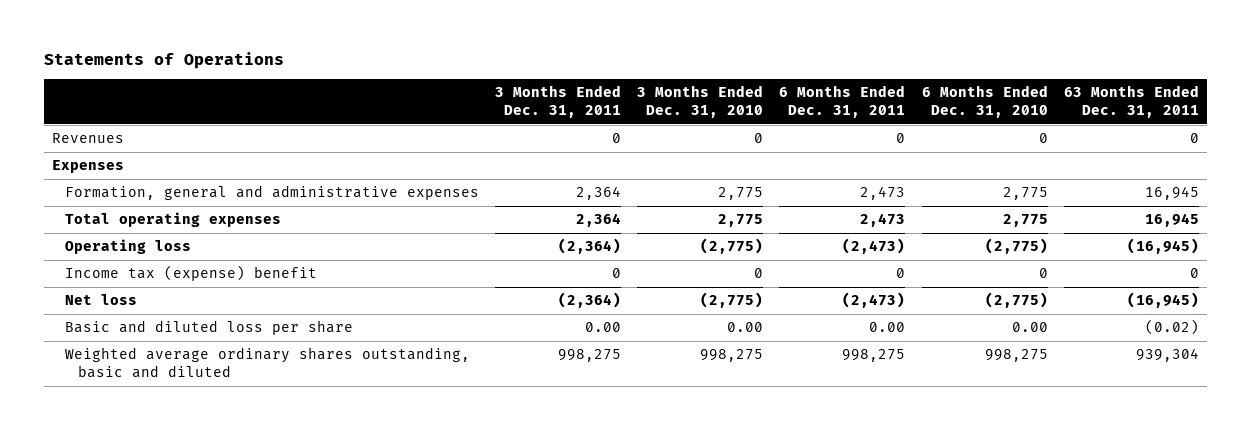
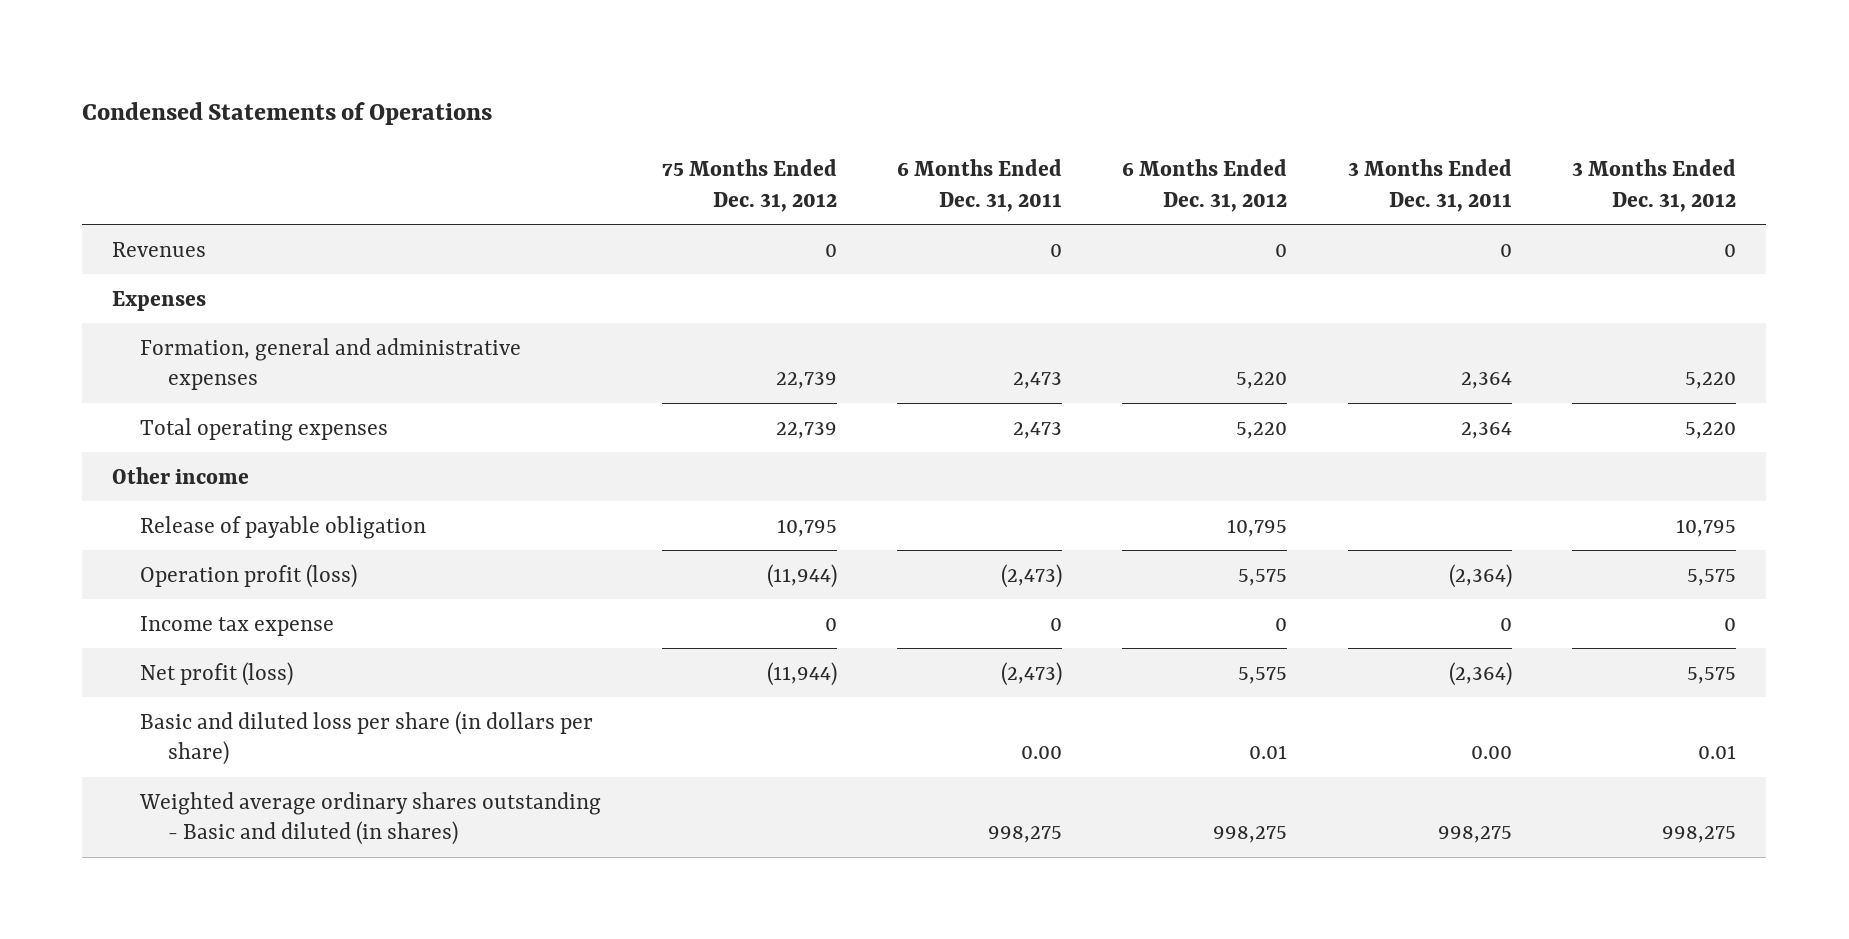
[43,52,284,70] Statements of Operations -> [82,101,493,125] Condensed Statements of Operations
[637,85,764,118] 3 Months Ended Dec. 31, 2010 -> none
[921,85,1048,118] 6 Months Ended Dec. 31, 2010 -> none
[1063,85,1199,118] 63 Months Ended Dec. 31, 2011 -> none
none -> [661,158,837,212] 75 Months Ended Dec. 31, 2012
none -> [1122,158,1288,212] 6 Months Ended Dec. 31, 2012
none -> [1572,158,1737,212] 3 Months Ended Dec. 31, 2012
none -> [112,466,250,484] Other income
none -> [140,515,427,539] Release of payable obligation
[64,239,191,255] Operating loss -> [140,563,358,588] Operation profit (loss)
[64,265,317,282] Income tax (expense) benefit -> [140,615,335,636] Income tax expense
[64,294,137,306] Net loss -> [140,661,294,686] Net profit (loss)
[64,320,353,336] Basic and diluted loss per share -> [140,710,594,766] Basic and diluted loss per share (in dollars per share)
[64,347,470,378] Weighted average ordinary shares outstanding, basic and diluted -> [139,791,602,846] Weighted average ordinary shares outstanding - Basic and diluted (in shares)

